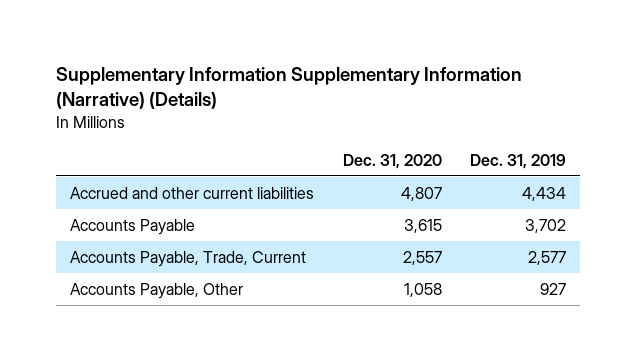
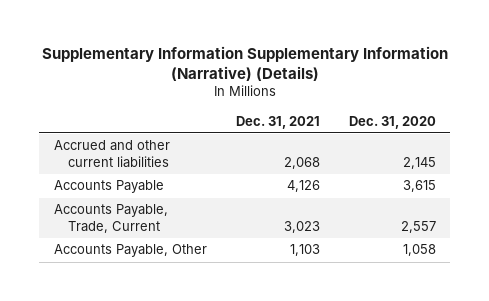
[469,153,566,169] Dec. 31, 2019 -> none
none -> [235,115,320,129] Dec. 31, 2021
[400,186,442,201] 4,807 -> [402,156,436,169] 2,145

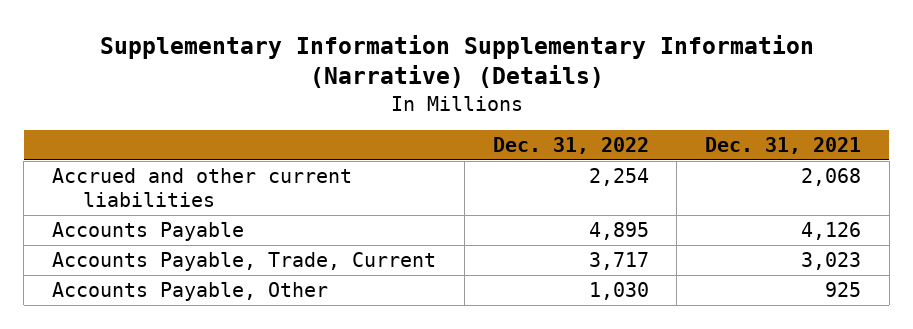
[348,115,436,129] Dec. 31, 2020 -> none
none -> [492,137,649,155] Dec. 31, 2022
[289,244,320,257] 1,103 -> [825,281,862,297] 925

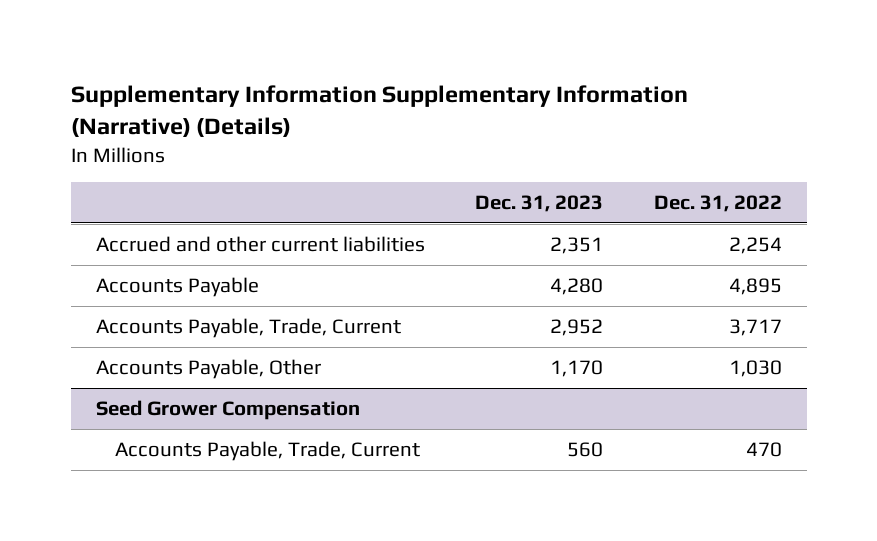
[705,137,862,155] Dec. 31, 2021 -> none
none -> [475,194,604,212] Dec. 31, 2023
none -> [95,399,360,420] Seed Grower Compensation
none -> [114,440,420,461] Accounts Payable, Trade, Current

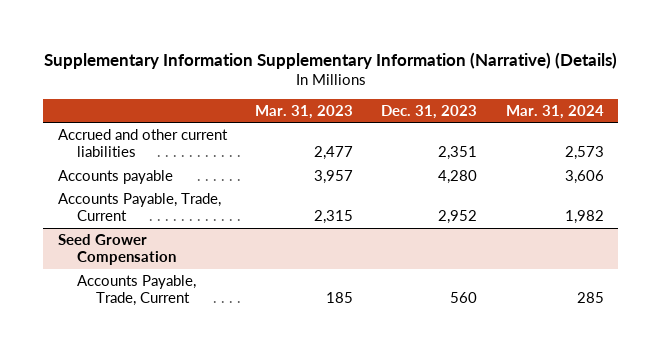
[653,194,782,212] Dec. 31, 2022 -> none
none -> [255,105,354,120] Mar. 31, 2023
none -> [505,105,604,120] Mar. 31, 2024
[95,276,259,297] Accounts Payable -> [57,169,173,184] Accounts payable
[95,358,321,379] Accounts Payable, Other -> none

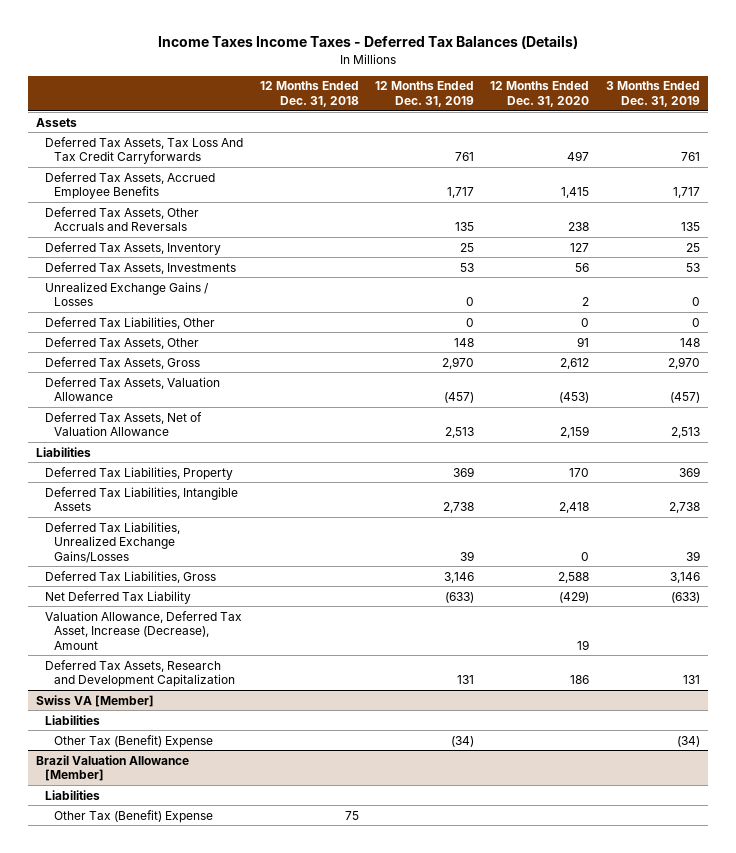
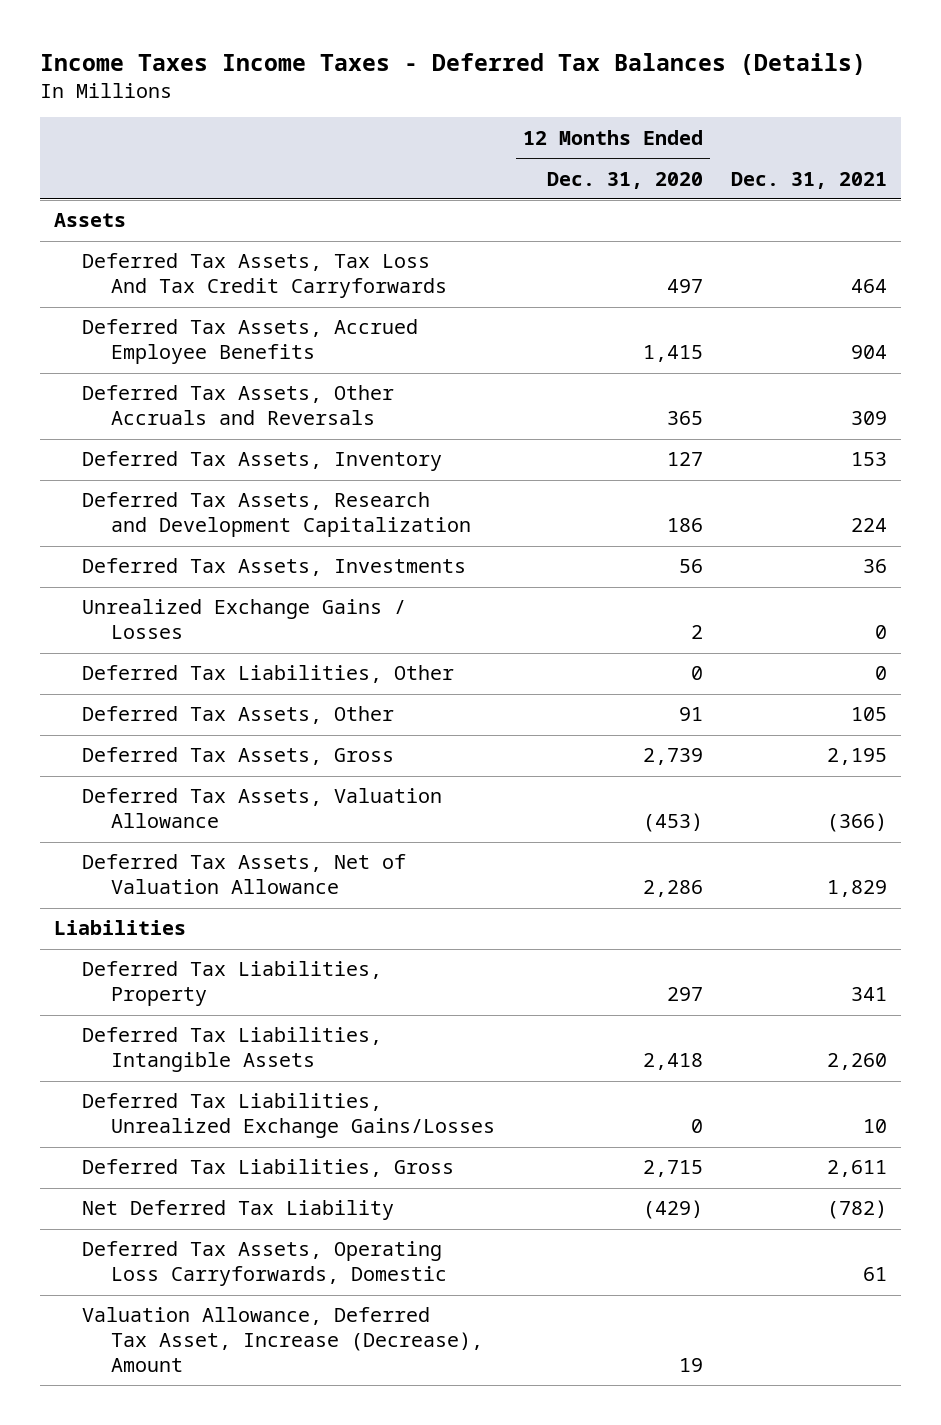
[259,81,359,107] 12 Months Ended Dec. 31, 2018 -> none
[375,81,475,107] 12 Months Ended Dec. 31, 2019 -> none
[605,81,700,107] 3 Months Ended Dec. 31, 2019 -> none
none -> [730,171,887,189] Dec. 31, 2021
[568,222,590,232] 238 -> [666,411,703,426] 365
[45,659,236,688] Deferred Tax Assets, Research and Development Capitalization -> [82,492,472,538] Deferred Tax Assets, Research and Development Capitalization
[560,357,590,369] 2,612 -> [642,748,703,766] 2,739
[560,426,590,439] 2,159 -> [642,880,703,898] 2,286
[569,467,590,477] 170 -> [666,987,703,1002] 297
[558,571,590,583] 2,588 -> [642,1160,703,1178] 2,715
none -> [82,1241,448,1287] Deferred Tax Assets, Operating Loss Carryforwards, Domestic
[36,694,155,707] Swiss VA [Member] -> none
[45,714,101,725] Liabilities -> none
[54,734,214,748] Other Tax (Benefit) Expense -> none
[36,754,190,782] Brazil Valuation Allowance [Member] -> none
[45,789,101,800] Liabilities -> none
[54,809,214,823] Other Tax (Benefit) Expense -> none

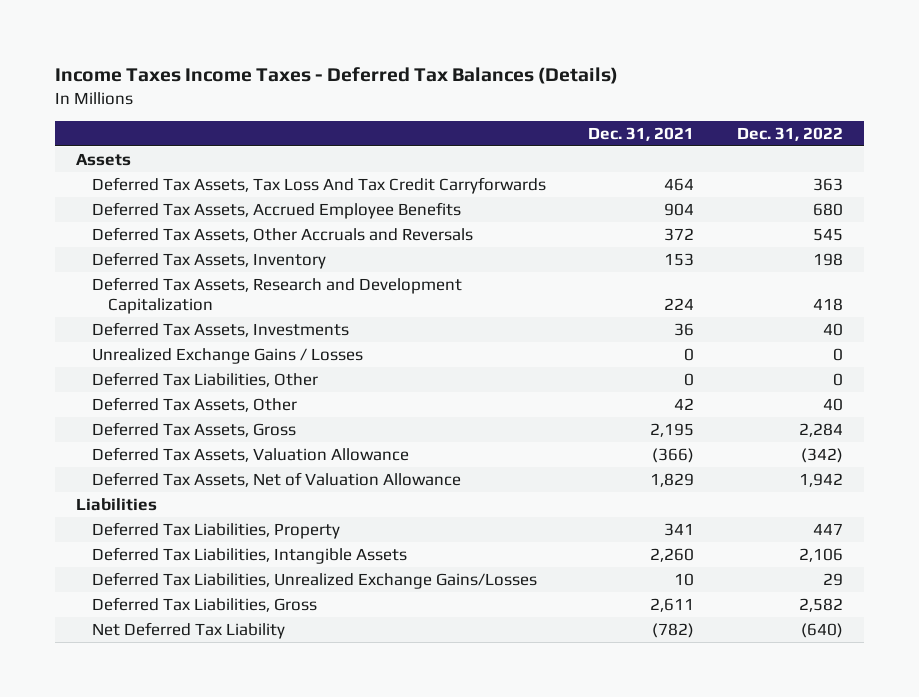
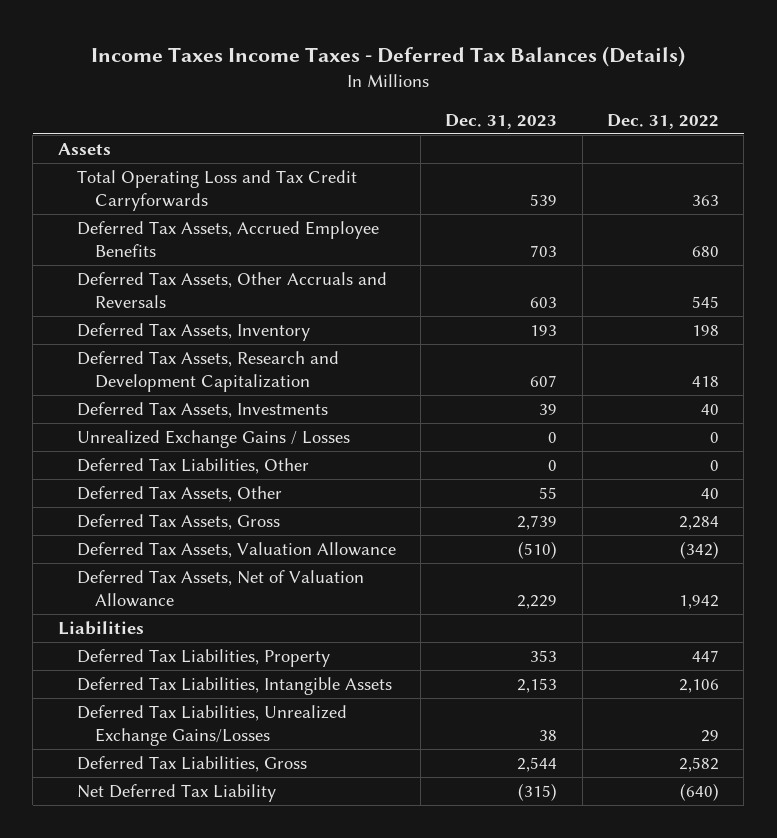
[588,126,695,141] Dec. 31, 2021 -> none
none -> [445,113,558,129] Dec. 31, 2023
[92,176,547,194] Deferred Tax Assets, Tax Loss And Tax Credit Carryforwards -> [76,170,357,211] Total Operating Loss and Tax Credit Carryforwards

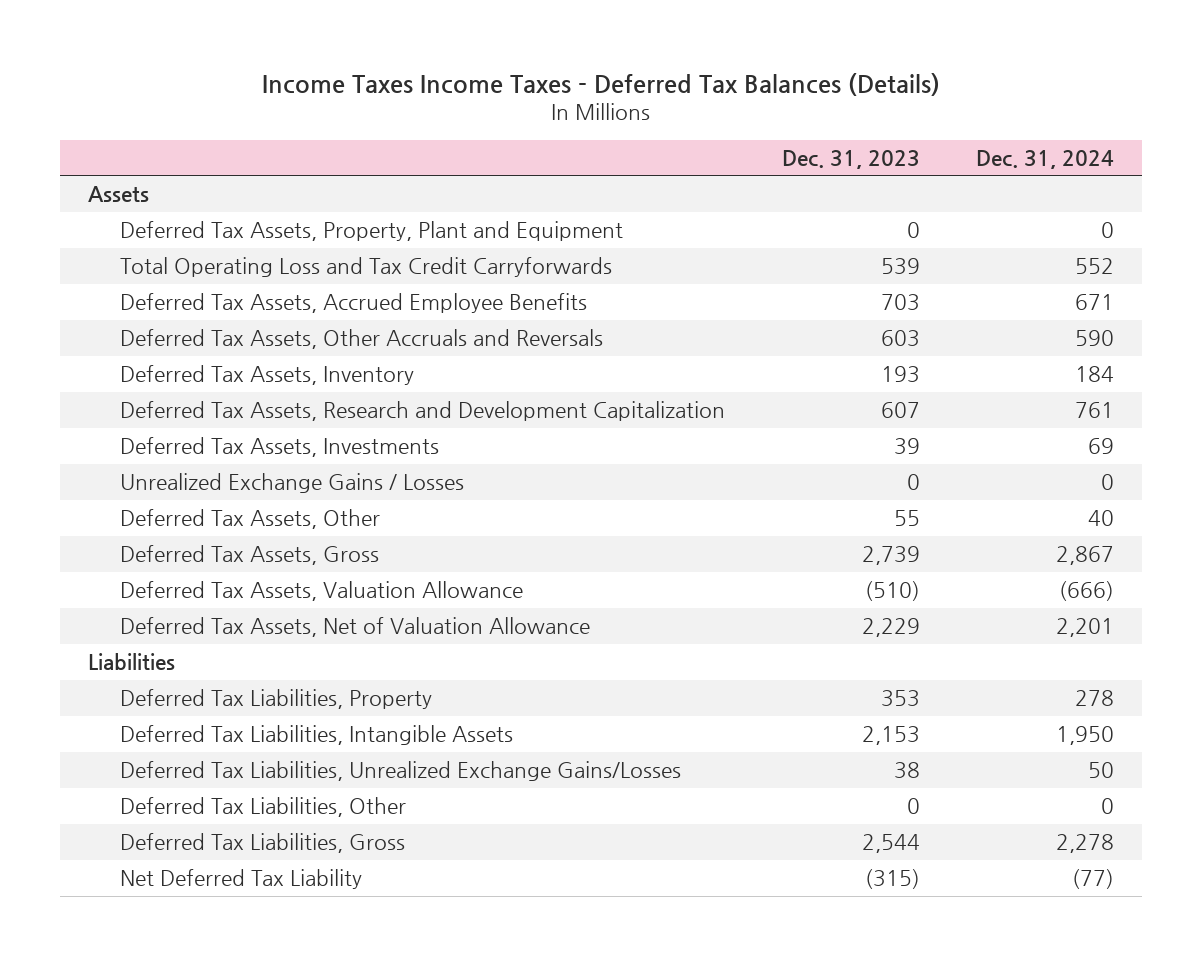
[607,113,720,129] Dec. 31, 2022 -> none
none -> [976,149,1115,169] Dec. 31, 2024
none -> [120,221,624,242] Deferred Tax Assets, Property, Plant and Equipment
[76,458,309,475] Deferred Tax Liabilities, Other -> [120,797,407,818] Deferred Tax Liabilities, Other

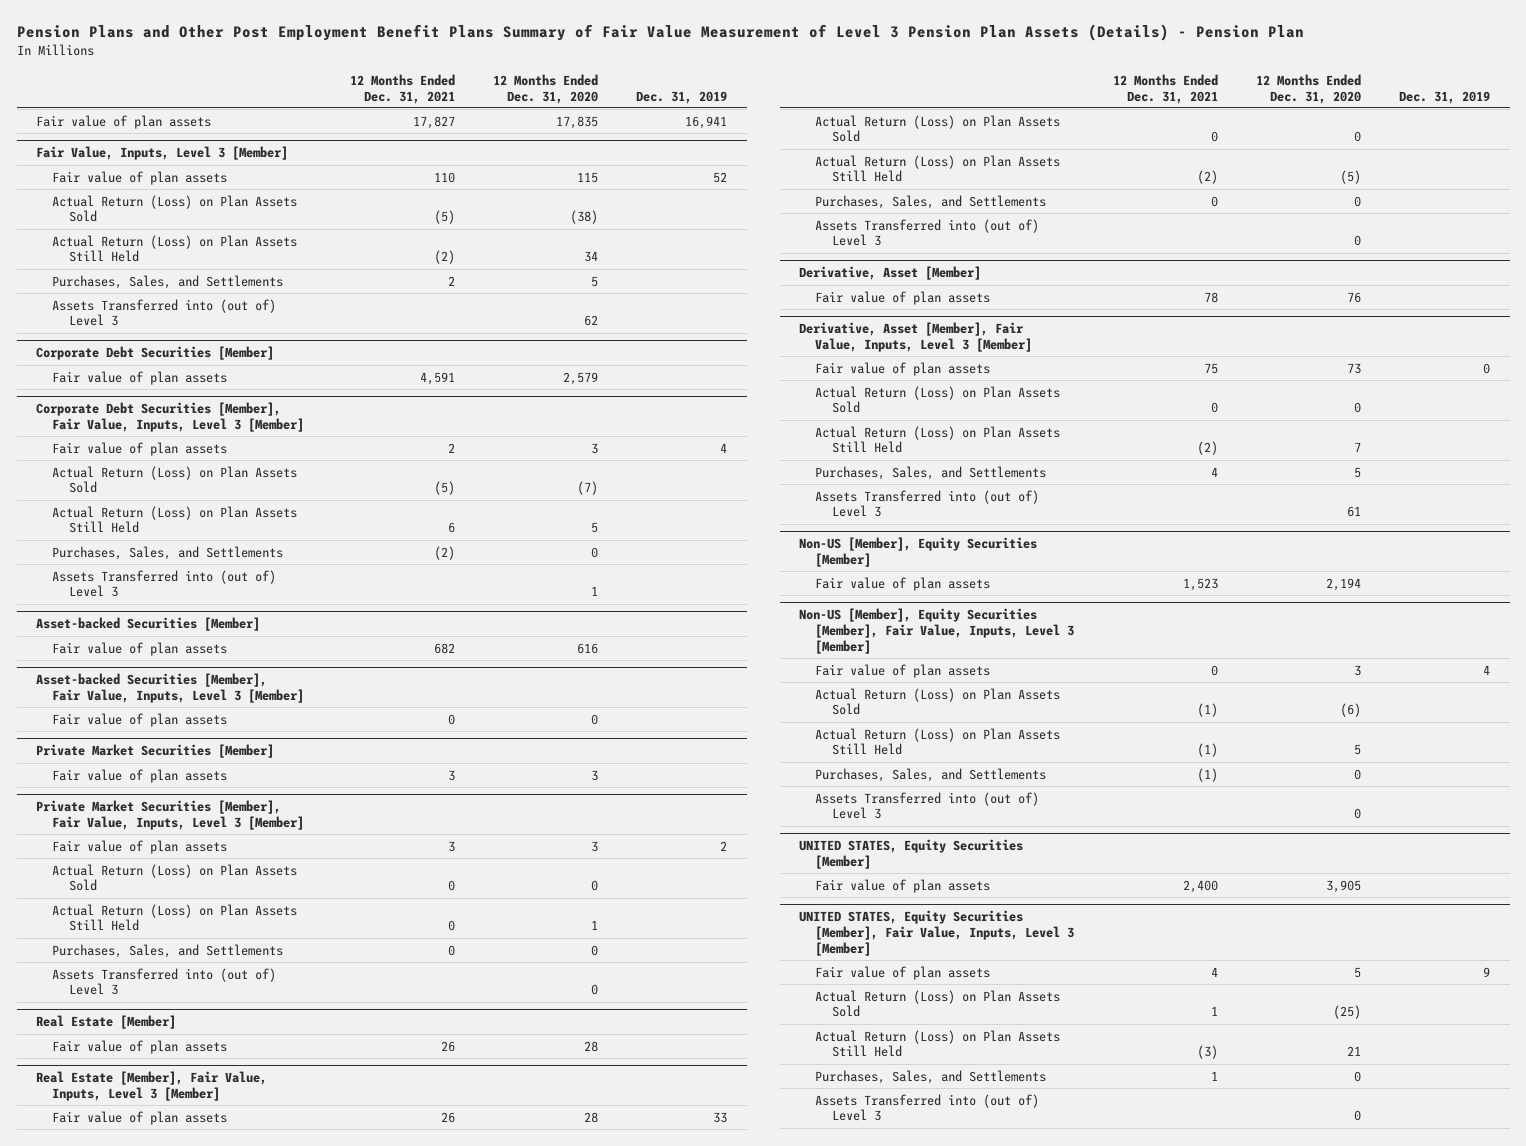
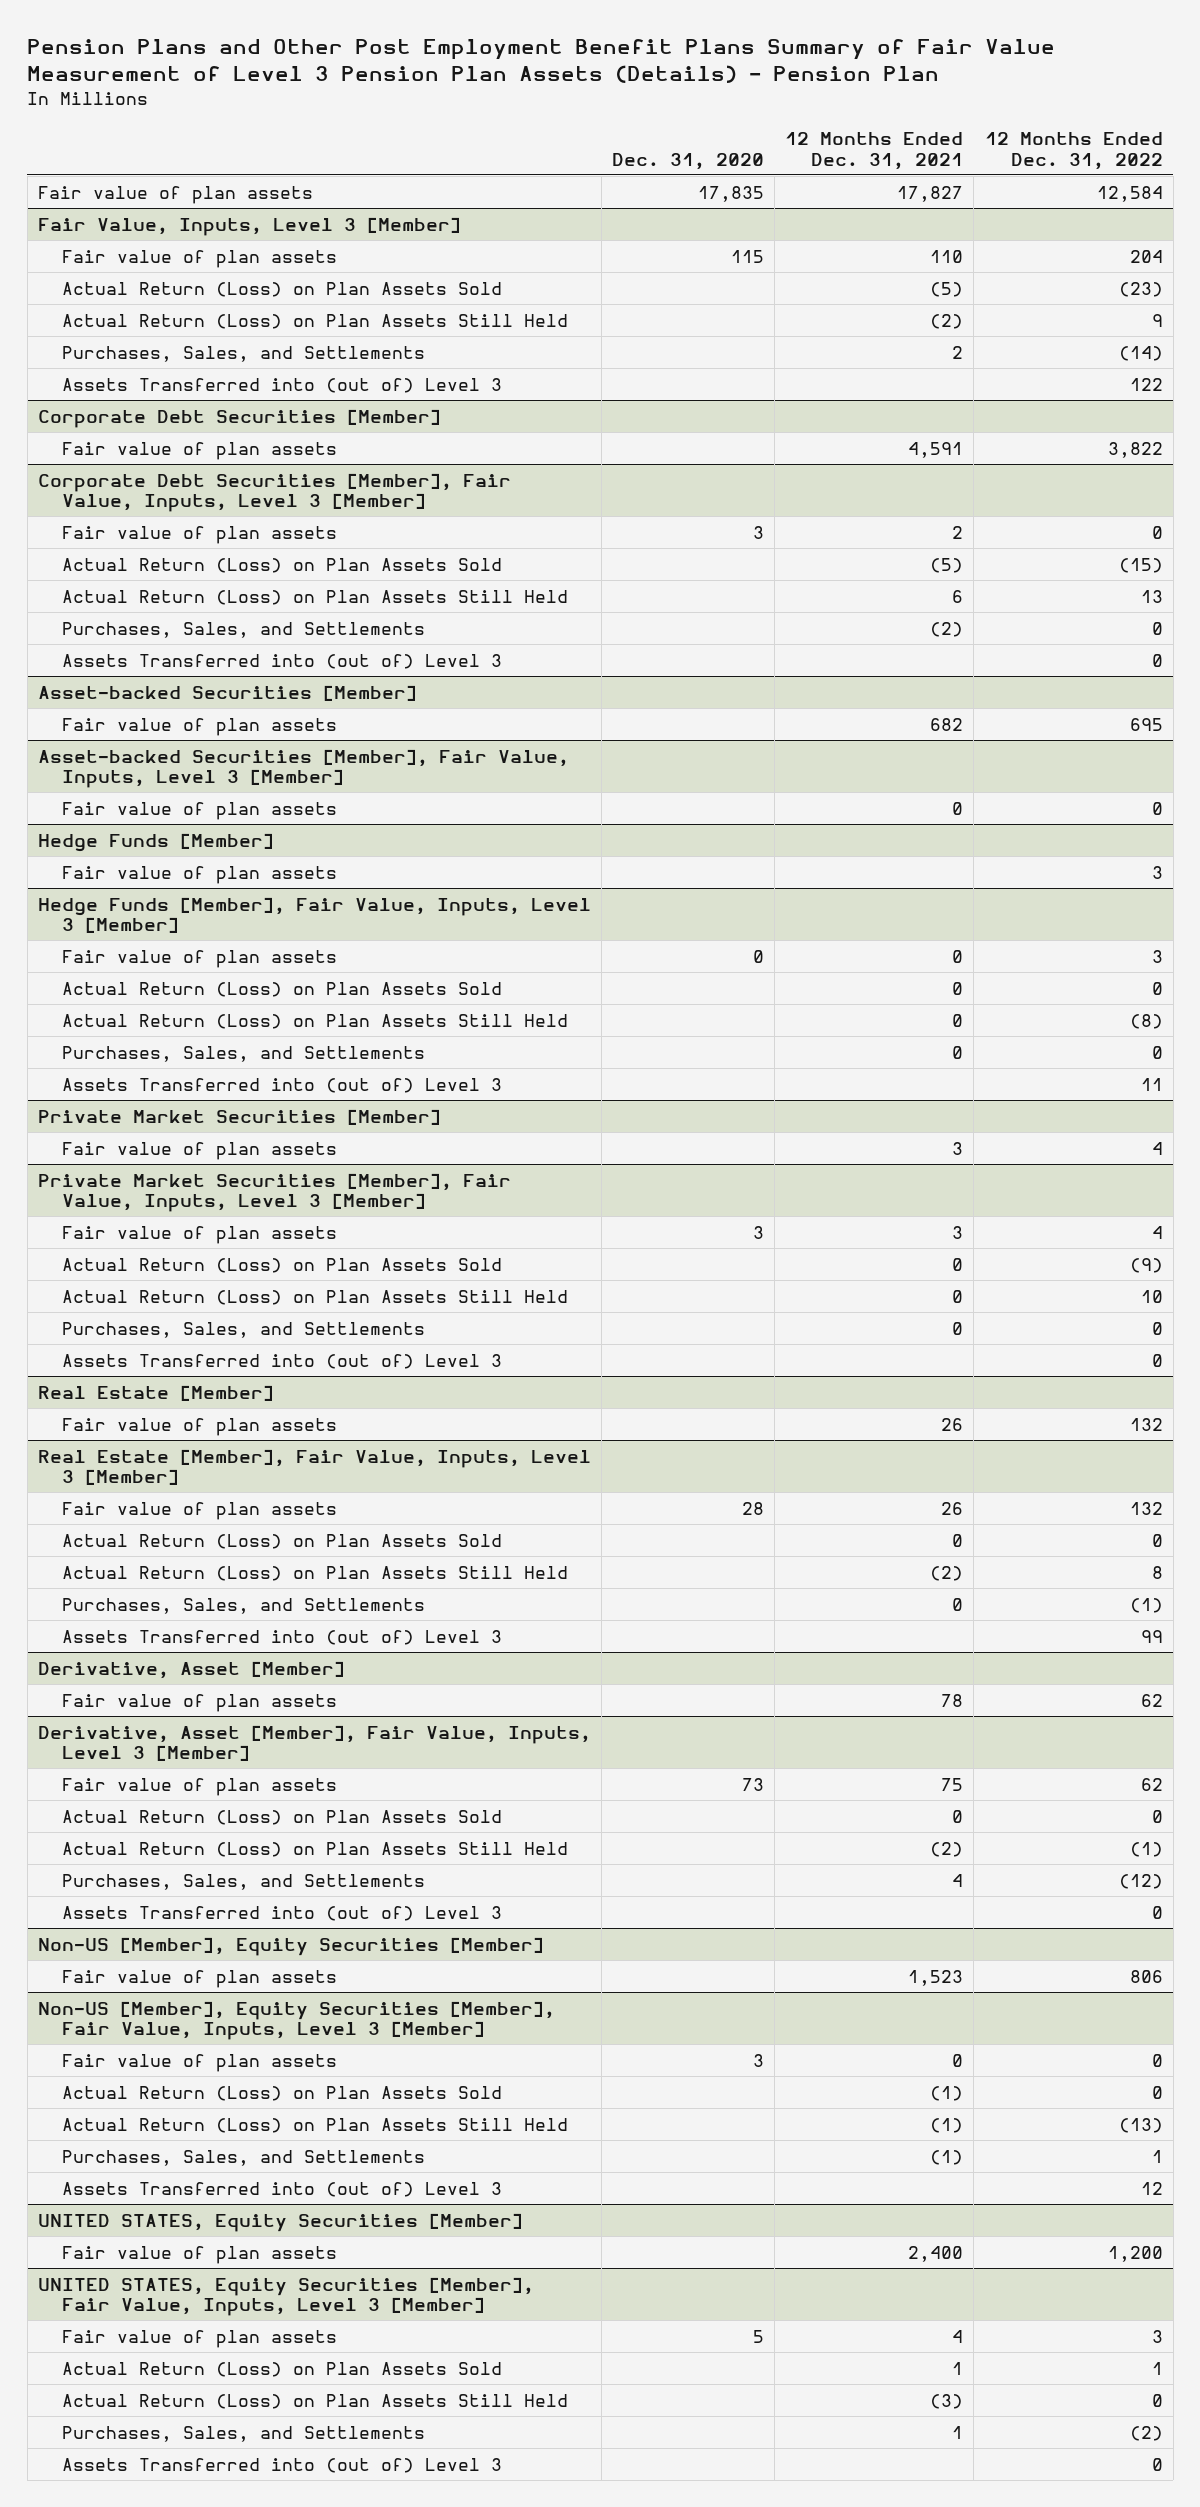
[493,74,599,104] 12 Months Ended Dec. 31, 2020 -> none
[636,90,728,104] Dec. 31, 2019 -> none
none -> [612,152,765,170] Dec. 31, 2020
none -> [984,132,1163,170] 12 Months Ended Dec. 31, 2022
none -> [37,832,274,852] Hedge Funds [Member]
none -> [62,865,338,884] Fair value of plan assets
none -> [37,896,591,934] Hedge Funds [Member], Fair Value, Inputs, Level 3 [Member]
none -> [62,949,338,968] Fair value of plan assets
none -> [62,981,503,997] Actual Return (Loss) on Plan Assets Sold
none -> [62,1013,569,1029] Actual Return (Loss) on Plan Assets Still Held
none -> [62,1045,426,1062] Purchases, Sales, and Settlements
none -> [62,1077,503,1093] Assets Transferred into (out of) Level 3

